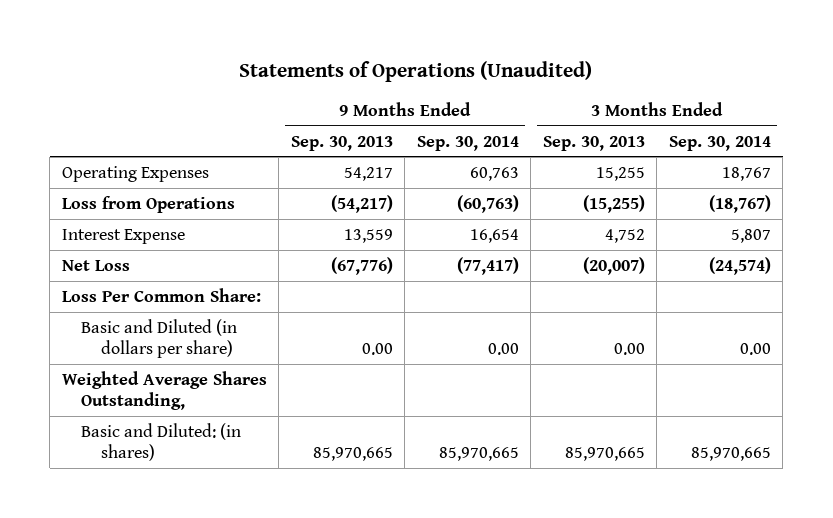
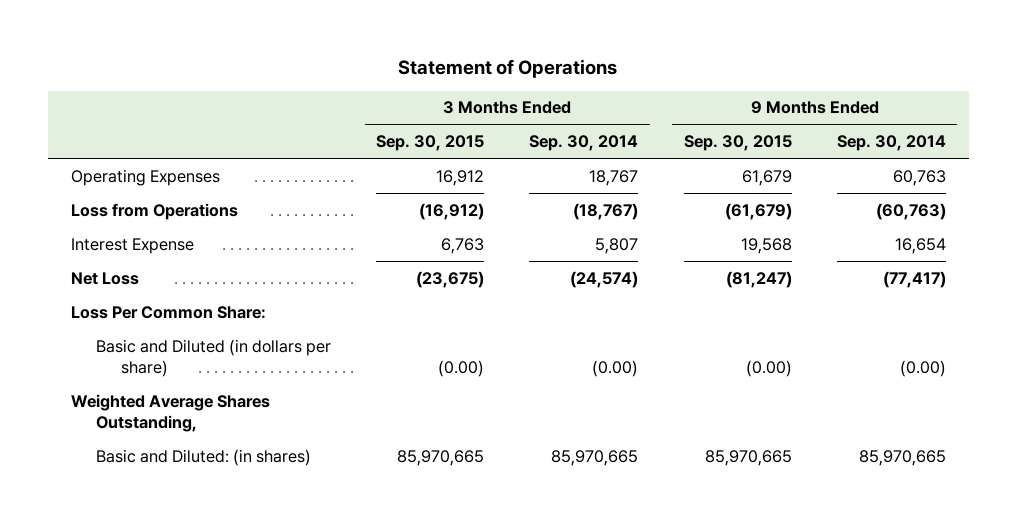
[239,61,593,83] Statements of Operations (Unaudited) -> [398,59,618,79] Statement of Operations
[290,135,393,151] Sep. 30, 2013 -> none
[542,135,645,151] Sep. 30, 2013 -> none
none -> [376,135,485,152] Sep. 30, 2015
none -> [683,135,792,152] Sep. 30, 2015
[487,342,519,355] 0.00 -> [899,360,946,378] (0.00)
[739,342,771,355] 0.00 -> [592,360,639,378] (0.00)

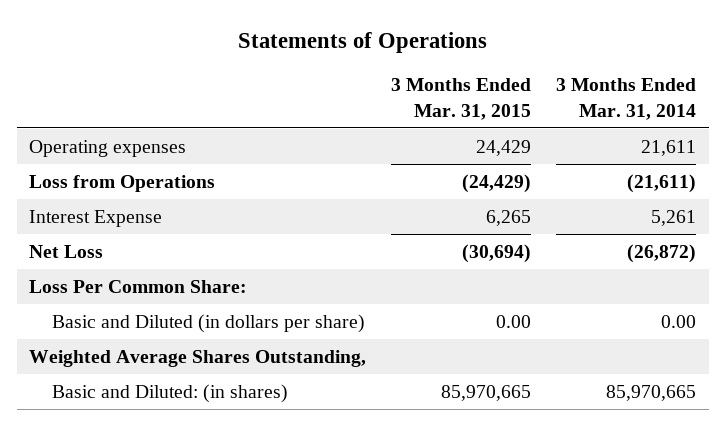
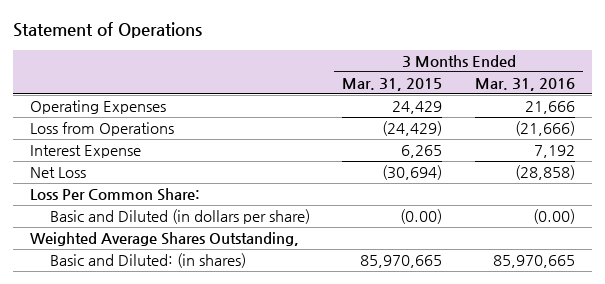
[237,31,487,53] Statements of Operations -> [13,22,203,39] Statement of Operations
[556,78,697,120] 3 Months Ended Mar. 31, 2014 -> none
none -> [475,77,576,91] Mar. 31, 2016
[29,139,187,157] Operating expenses -> [29,100,166,115] Operating Expenses
[496,314,532,328] 0.00 -> [400,209,443,225] (0.00)

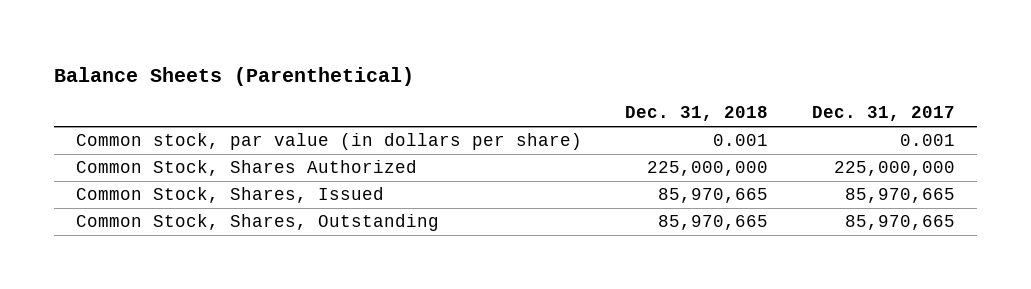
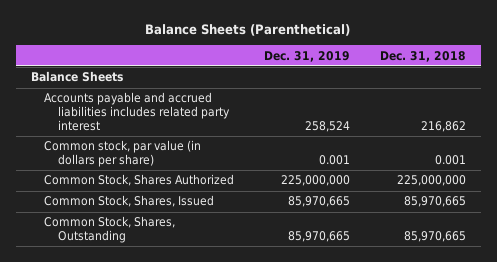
[811,106,955,122] Dec. 31, 2017 -> none
none -> [264,50,351,62] Dec. 31, 2019
none -> [30,71,123,83] Balance Sheets
none -> [44,92,230,131] Accounts payable and accrued liabilities includes related party interest

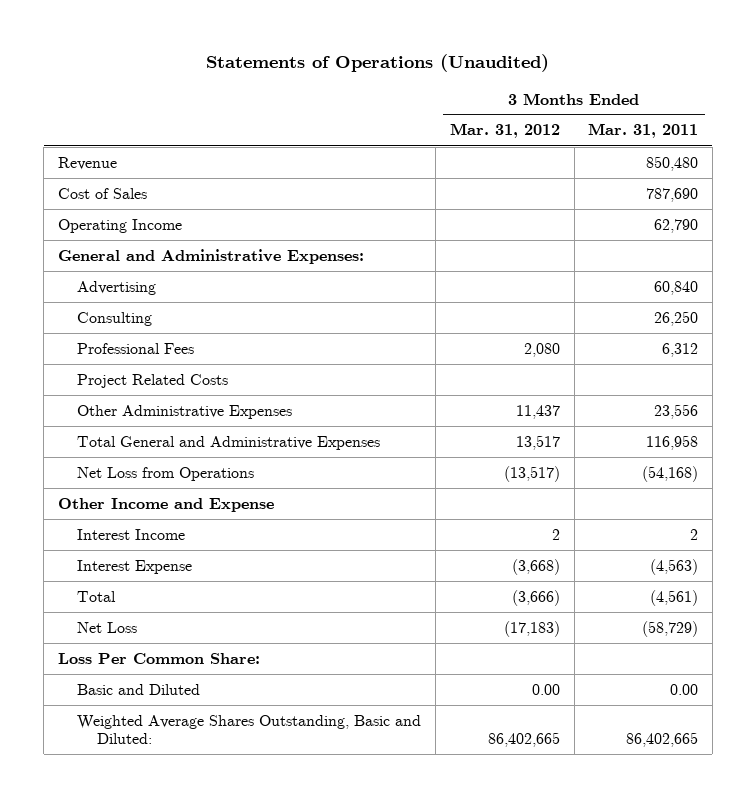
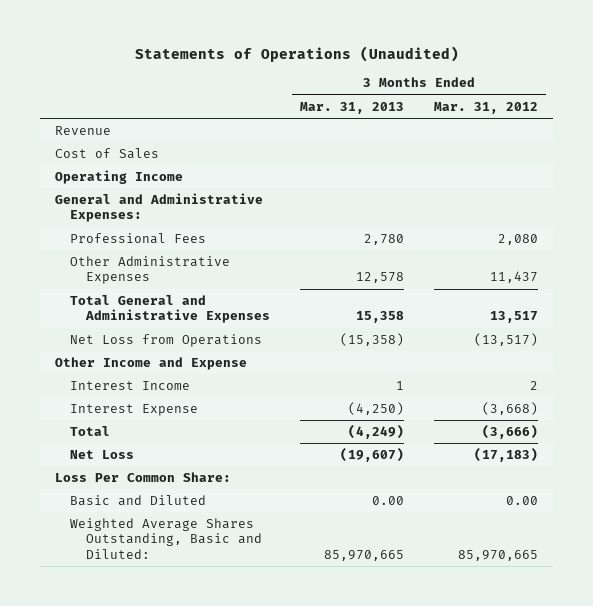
[588,123,699,139] Mar. 31, 2011 -> none
none -> [299,101,404,114] Mar. 31, 2013
[77,280,157,295] Advertising -> none
[77,311,153,326] Consulting -> none
[77,373,229,388] Project Related Costs -> none
[487,732,560,748] 86,402,665 -> [457,549,538,561] 85,970,665

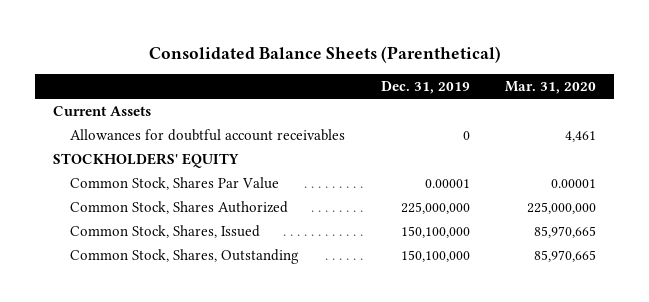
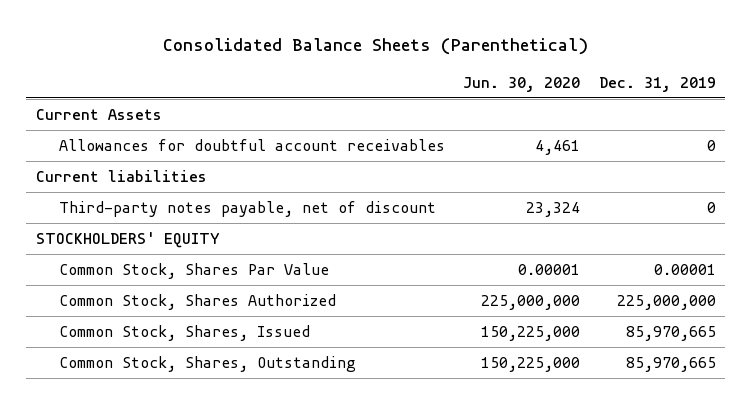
[505,80,597,94] Mar. 31, 2020 -> none
none -> [463,76,581,92] Jun. 30, 2020
none -> [35,169,207,182] Current liabilities
none -> [59,200,437,217] Third-party notes payable, net of discount
[400,226,470,239] 150,100,000 -> [625,325,716,341] 85,970,665
[400,250,470,263] 150,100,000 -> [625,356,716,372] 85,970,665

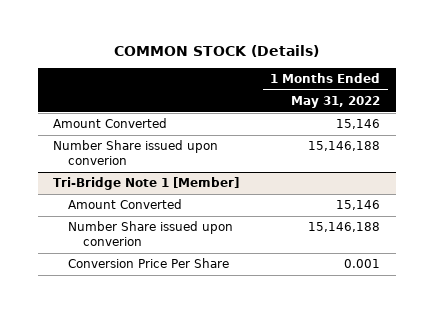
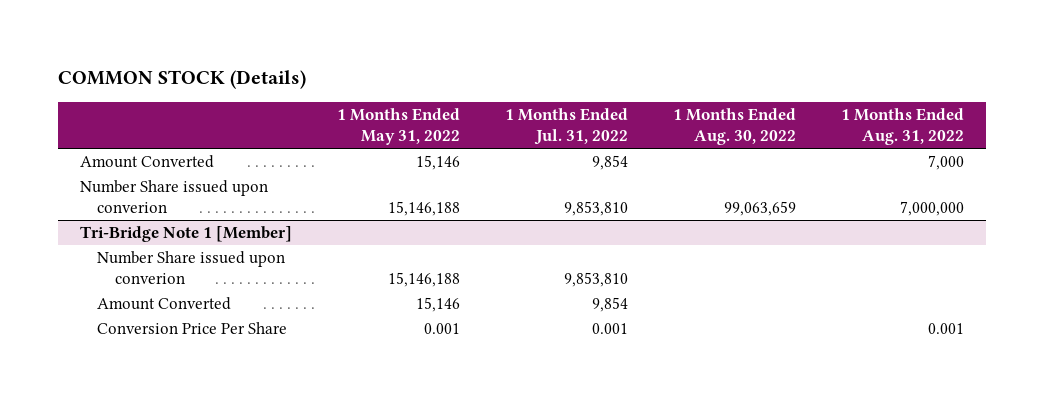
none -> [505,108,629,145] 1 Months Ended Jul. 31, 2022
none -> [673,108,797,145] 1 Months Ended Aug. 30, 2022
none -> [840,108,964,145] 1 Months Ended Aug. 31, 2022
[68,199,183,210] Amount Converted -> [97,297,232,311] Amount Converted

